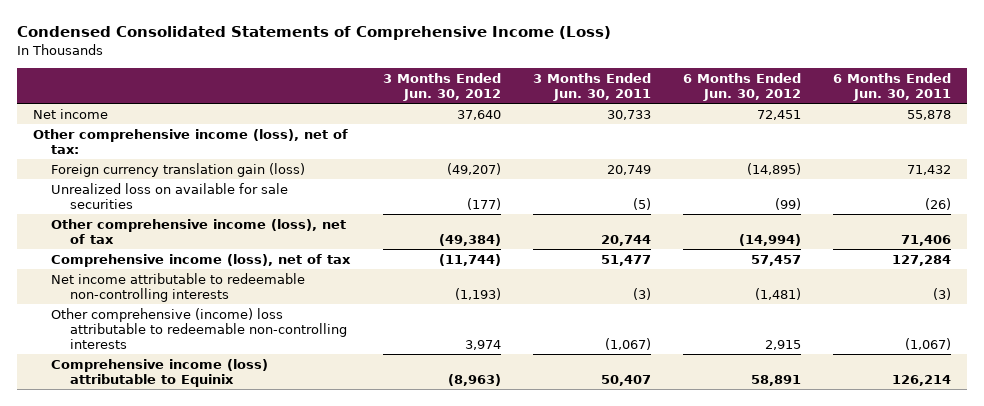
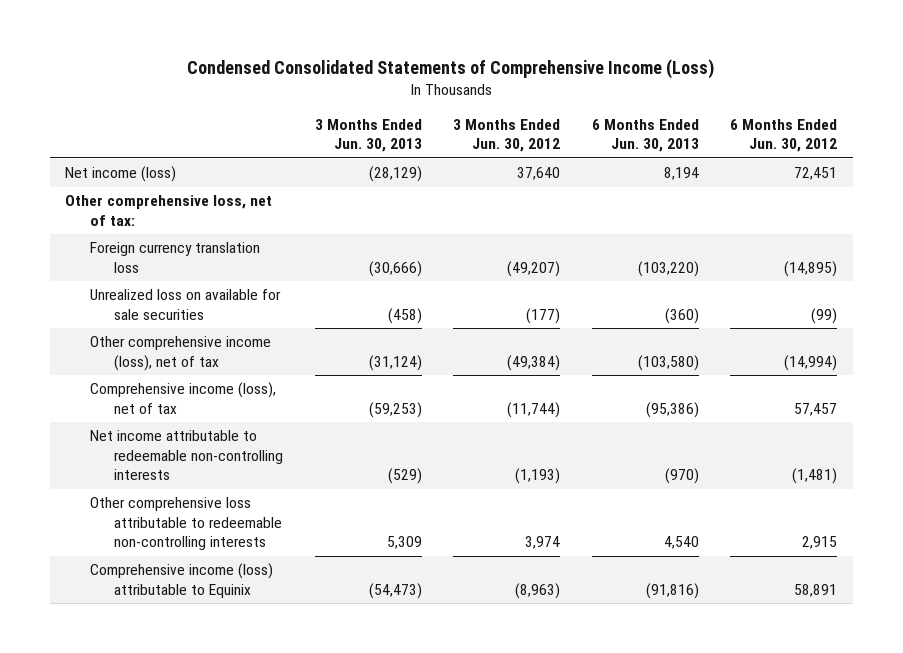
[532,72,651,101] 3 Months Ended Jun. 30, 2011 -> none
[832,72,951,101] 6 Months Ended Jun. 30, 2011 -> none
none -> [314,118,422,153] 3 Months Ended Jun. 30, 2013
none -> [591,118,699,153] 6 Months Ended Jun. 30, 2013
[33,108,109,119] Net income -> [65,166,177,183] Net income (loss)
[33,128,349,154] Other comprehensive income (loss), net of tax: -> [65,195,273,226] Other comprehensive loss, net of tax:
[51,162,306,177] Foreign currency translation gain (loss) -> [89,242,260,273] Foreign currency translation loss
[51,307,347,350] Other comprehensive (income) loss attributable to redeemable non-controlling interests -> [89,497,282,551] Other comprehensive loss attributable to redeemable non-controlling interests

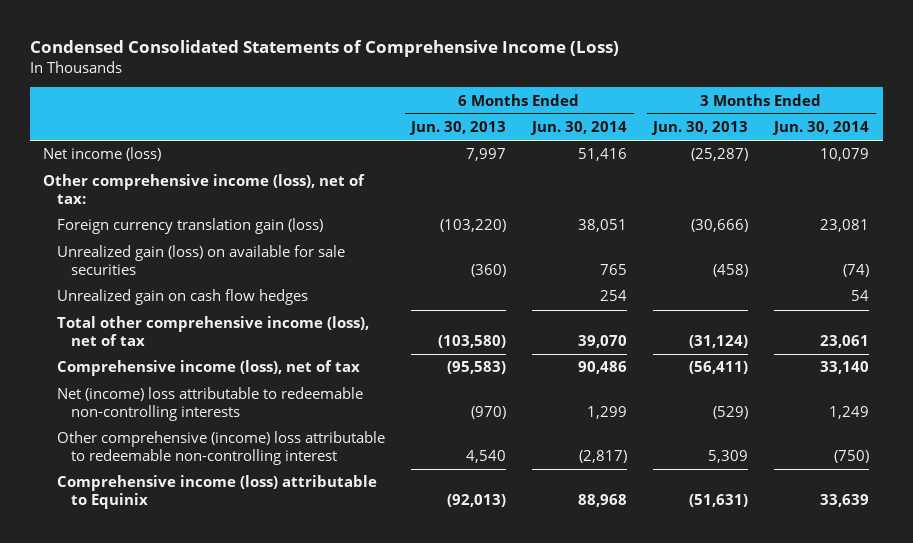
[453,118,561,153] 3 Months Ended Jun. 30, 2012 -> none
[730,118,838,153] 6 Months Ended Jun. 30, 2012 -> none
none -> [530,121,628,136] Jun. 30, 2014
none -> [772,121,870,136] Jun. 30, 2014
[368,166,422,183] (28,129) -> [691,148,749,162] (25,287)
[663,167,699,181] 8,194 -> [466,148,507,162] 7,997
[65,195,273,226] Other comprehensive loss, net of tax: -> [43,174,366,204] Other comprehensive income (loss), net of tax:
[89,242,260,273] Foreign currency translation loss -> [57,218,324,235] Foreign currency translation gain (loss)
[89,289,281,320] Unrealized loss on available for sale securities -> [57,245,346,275] Unrealized gain (loss) on available for sale securities
none -> [57,289,309,306] Unrealized gain on cash flow hedges
[89,336,271,371] Other comprehensive income (loss), net of tax -> [57,316,370,346] Total other comprehensive income (loss), net of tax
[368,401,422,418] (59,253) -> [689,361,749,375] (56,411)
[645,401,699,418] (95,386) -> [447,361,507,375] (95,583)
[89,430,283,481] Net income attributable to redeemable non-controlling interests -> [57,387,364,421] Net (income) loss attributable to redeemable non-controlling interests
[89,497,282,551] Other comprehensive loss attributable to redeemable non-controlling interests -> [57,431,386,465] Other comprehensive (income) loss attributable to redeemable non-controlling interest
[368,582,422,599] (54,473) -> [689,493,749,507] (51,631)
[645,582,699,599] (91,816) -> [447,493,507,507] (92,013)

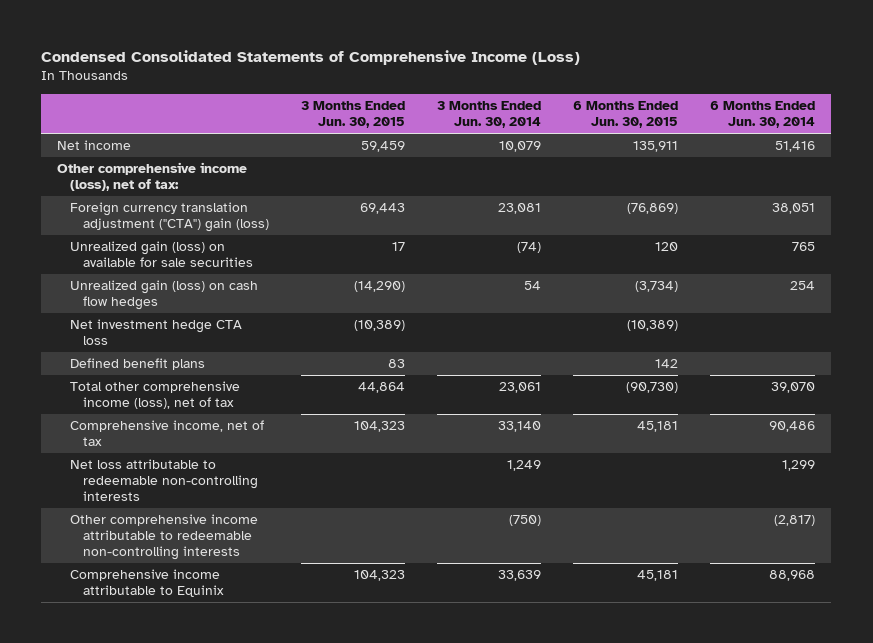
[409,121,507,136] Jun. 30, 2013 -> none
[651,121,749,136] Jun. 30, 2013 -> none
none -> [301,101,406,129] 3 Months Ended Jun. 30, 2015
none -> [573,101,679,129] 6 Months Ended Jun. 30, 2015
[43,147,162,162] Net income (loss) -> [57,140,132,151] Net income
[57,218,324,235] Foreign currency translation gain (loss) -> [70,202,270,233] Foreign currency translation adjustment ("CTA") gain (loss)
[57,289,309,306] Unrealized gain on cash flow hedges -> [70,280,259,311] Unrealized gain (loss) on cash flow hedges
none -> [70,319,243,346] Net investment hedge CTA loss
none -> [70,358,206,371] Defined benefit plans
[57,360,361,377] Comprehensive income (loss), net of tax -> [70,420,265,447] Comprehensive income, net of tax
[57,387,364,421] Net (income) loss attributable to redeemable non-controlling interests -> [70,459,259,502] Net loss attributable to redeemable non-controlling interests
[57,431,386,465] Other comprehensive (income) loss attributable to redeemable non-controlling interest -> [70,514,259,561] Other comprehensive income attributable to redeemable non-controlling interests
[57,475,378,509] Comprehensive income (loss) attributable to Equinix -> [70,569,225,598] Comprehensive income attributable to Equinix

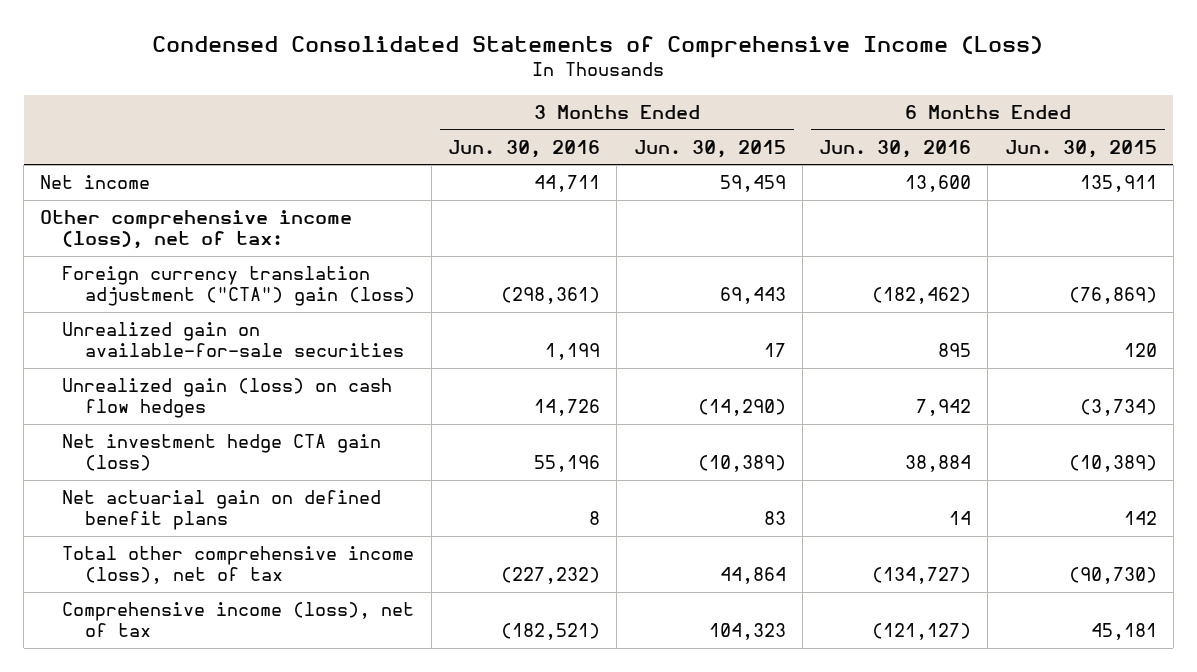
[437,101,542,129] 3 Months Ended Jun. 30, 2014 -> none
[710,101,816,129] 6 Months Ended Jun. 30, 2014 -> none
none -> [448,139,601,158] Jun. 30, 2016
none -> [819,139,972,158] Jun. 30, 2016
[70,241,254,268] Unrealized gain (loss) on available for sale securities -> [62,322,404,358] Unrealized gain on available-for-sale securities
[70,319,243,346] Net investment hedge CTA loss -> [62,434,382,472] Net investment hedge CTA gain (loss)
[70,358,206,371] Defined benefit plans -> [62,490,382,531] Net actuarial gain on defined benefit plans
[70,420,265,447] Comprehensive income, net of tax -> none
[70,459,259,502] Net loss attributable to redeemable non-controlling interests -> none
[70,514,259,561] Other comprehensive income attributable to redeemable non-controlling interests -> none
[70,569,225,598] Comprehensive income attributable to Equinix -> [62,602,415,638] Comprehensive income (loss), net of tax

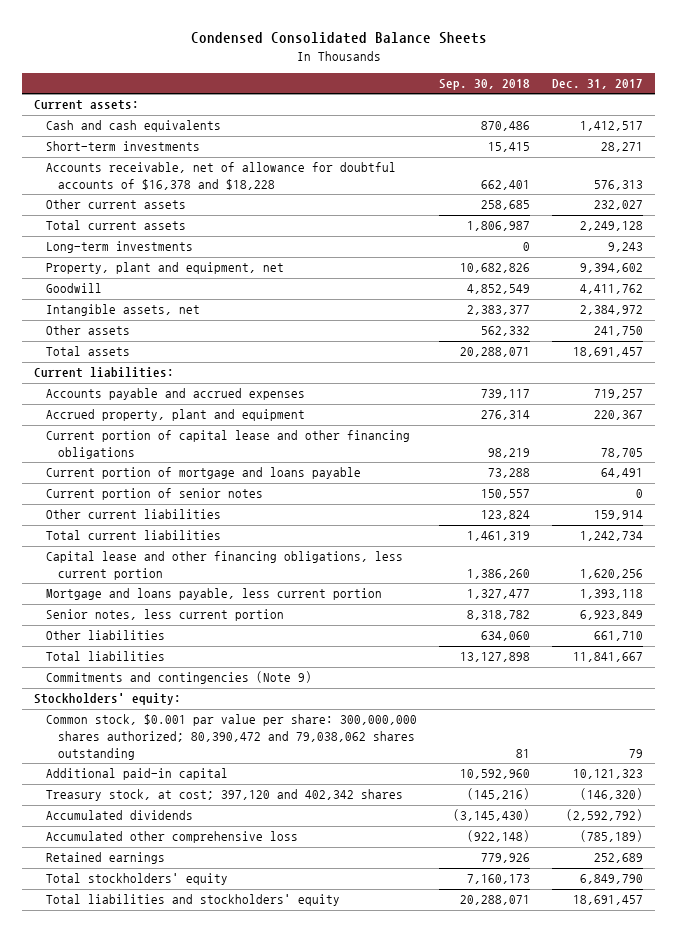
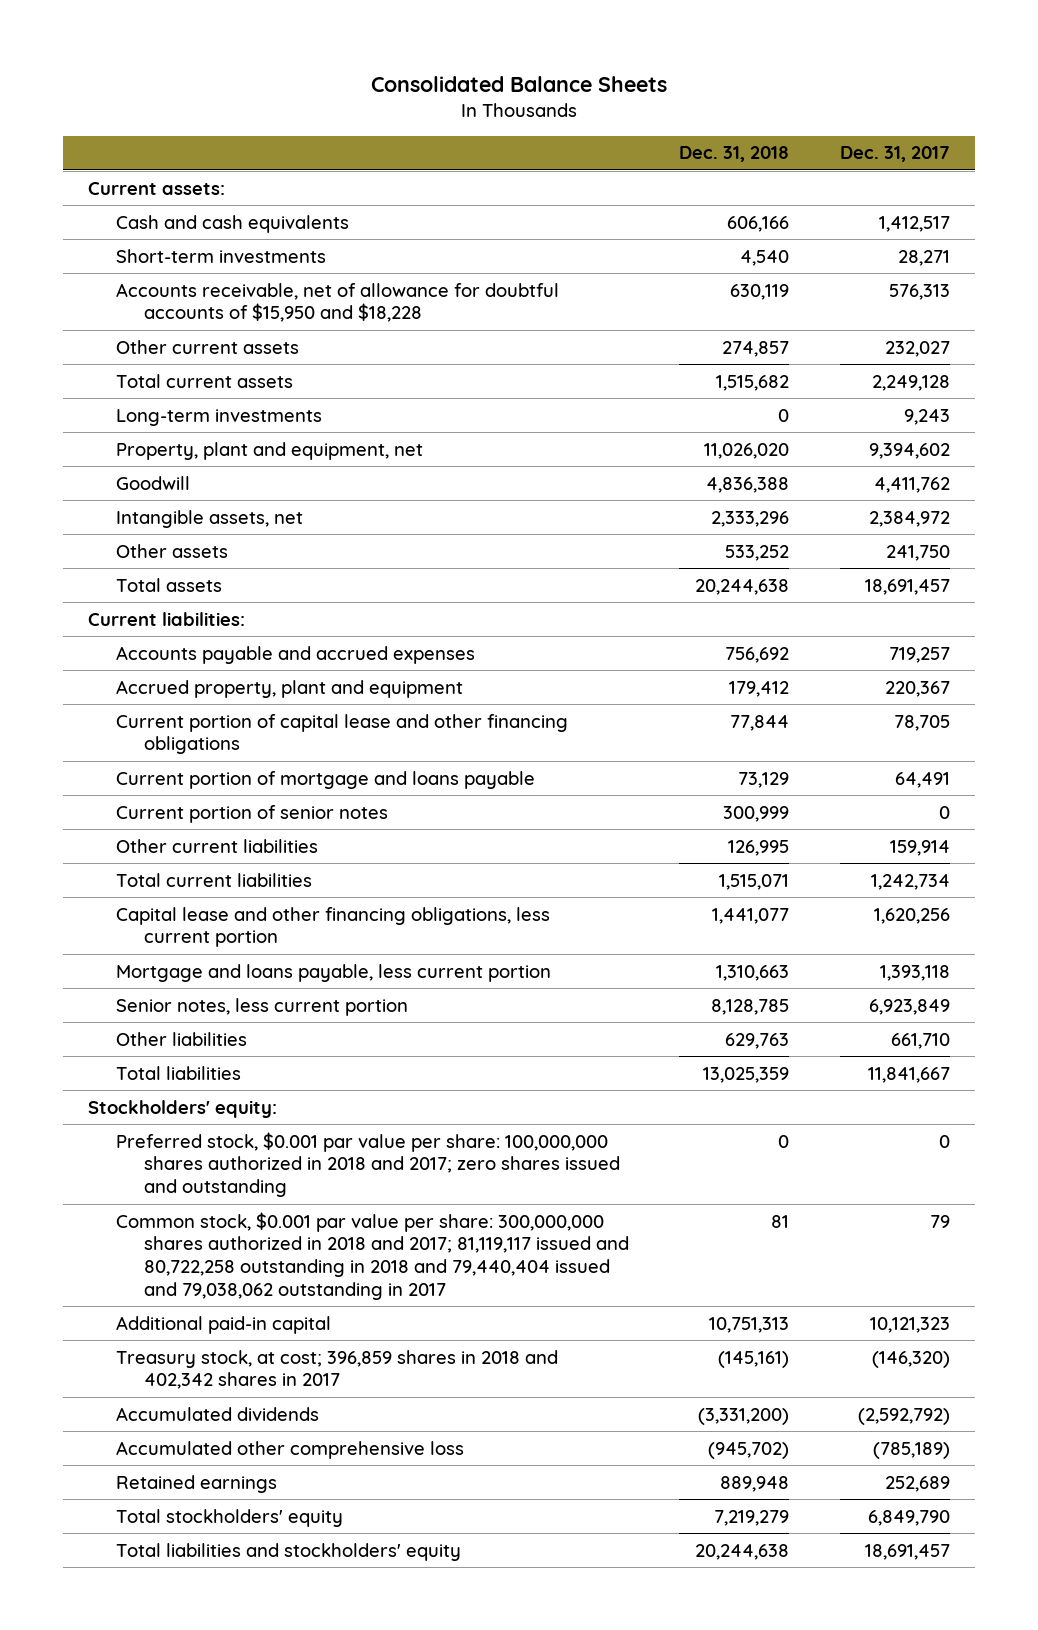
[190,32,487,45] Condensed Consolidated Balance Sheets -> [371,76,668,93] Consolidated Balance Sheets
[439,79,531,91] Sep. 30, 2018 -> none
none -> [679,146,790,163] Dec. 31, 2018
[45,162,396,191] Accounts receivable, net of allowance for doubtful accounts of $16,378 and $18,228 -> [116,282,560,323] Accounts receivable, net of allowance for doubtful accounts of $15,950 and $18,228
[45,671,312,685] Commitments and contingencies (Note 9) -> none
none -> [116,1131,620,1198] Preferred stock, $0.001 par value per share: 100,000,000 shares authorized in 2018 and 2017; zero shares issued and outstanding
[45,714,417,760] Common stock, $0.001 par value per share: 300,000,000 shares authorized; 80,390,472 and 79,038,062 shares outstanding -> [116,1211,629,1300] Common stock, $0.001 par value per share: 300,000,000 shares authorized in 2018 and 2017; 81,119,117 issued and 80,722,258 outstanding in 2018 and 79,440,404 issued and 79,038,062 outstanding in 2017
[45,789,403,802] Treasury stock, at cost; 397,120 and 402,342 shares -> [116,1349,559,1390] Treasury stock, at cost; 396,859 shares in 2018 and 402,342 shares in 2017

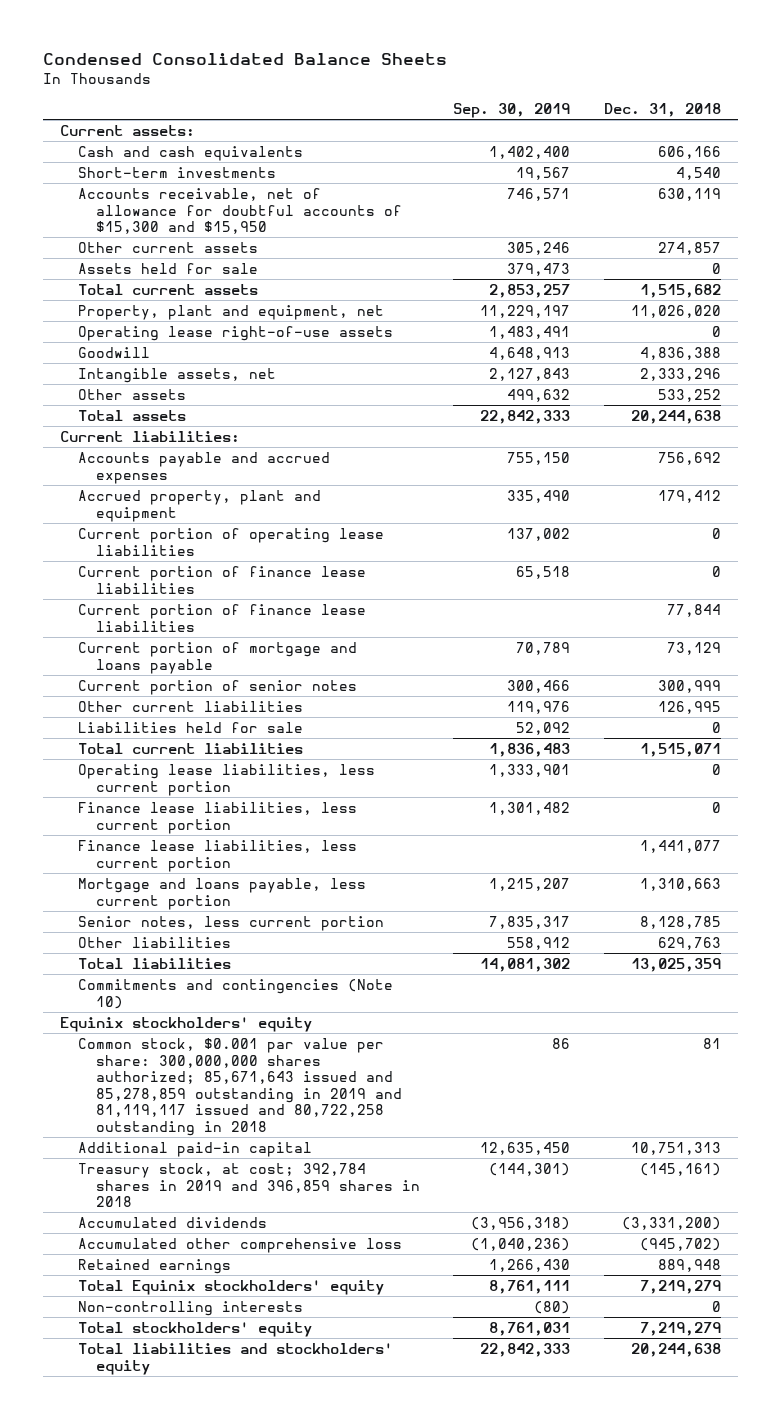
[371,76,668,93] Consolidated Balance Sheets -> [42,52,447,65] Condensed Consolidated Balance Sheets
[839,146,950,163] Dec. 31, 2017 -> none
none -> [453,102,571,118] Sep. 30, 2019
[116,282,560,323] Accounts receivable, net of allowance for doubtful accounts of $15,950 and $18,228 -> [77,187,402,235] Accounts receivable, net of allowance for doubtful accounts of $15,300 and $15,950
none -> [77,262,258,274] Assets held for sale
[116,408,323,426] Long-term investments -> none
none -> [77,325,393,341] Operating lease right-of-use assets
none -> [77,527,384,556] Current portion of operating lease liabilities
none -> [77,565,366,594] Current portion of finance lease liabilities
[116,713,569,755] Current portion of capital lease and other financing obligations -> [77,603,366,632] Current portion of finance lease liabilities
none -> [77,721,303,733] Liabilities held for sale
none -> [77,763,375,796] Operating lease liabilities, less current portion
none -> [77,801,357,834] Finance lease liabilities, less current portion
[116,906,551,948] Capital lease and other financing obligations, less current portion -> [77,839,357,872] Finance lease liabilities, less current portion
[116,1131,620,1198] Preferred stock, $0.001 par value per share: 100,000,000 shares authorized in 2018 and 2017; zero shares issued and outstanding -> none
none -> [77,978,393,1009] Commitments and contingencies (Note 10)
[88,1099,278,1118] Stockholders' equity: -> [59,1016,312,1032] Equinix stockholders' equity
[116,1211,629,1300] Common stock, $0.001 par value per share: 300,000,000 shares authorized in 2018 and 2017; 81,119,117 issued and 80,722,258 outstanding in 2018 and 79,440,404 issued and 79,038,062 outstanding in 2017 -> [77,1037,402,1136] Common stock, $0.001 par value per share: 300,000,000 shares authorized; 85,671,643 issued and 85,278,859 outstanding in 2019 and 81,119,117 issued and 80,722,258 outstanding in 2018
[116,1349,559,1390] Treasury stock, at cost; 396,859 shares in 2018 and 402,342 shares in 2017 -> [77,1162,420,1208] Treasury stock, at cost; 392,784 shares in 2019 and 396,859 shares in 2018
none -> [77,1279,384,1295] Total Equinix stockholders' equity
none -> [77,1300,303,1316] Non-controlling interests

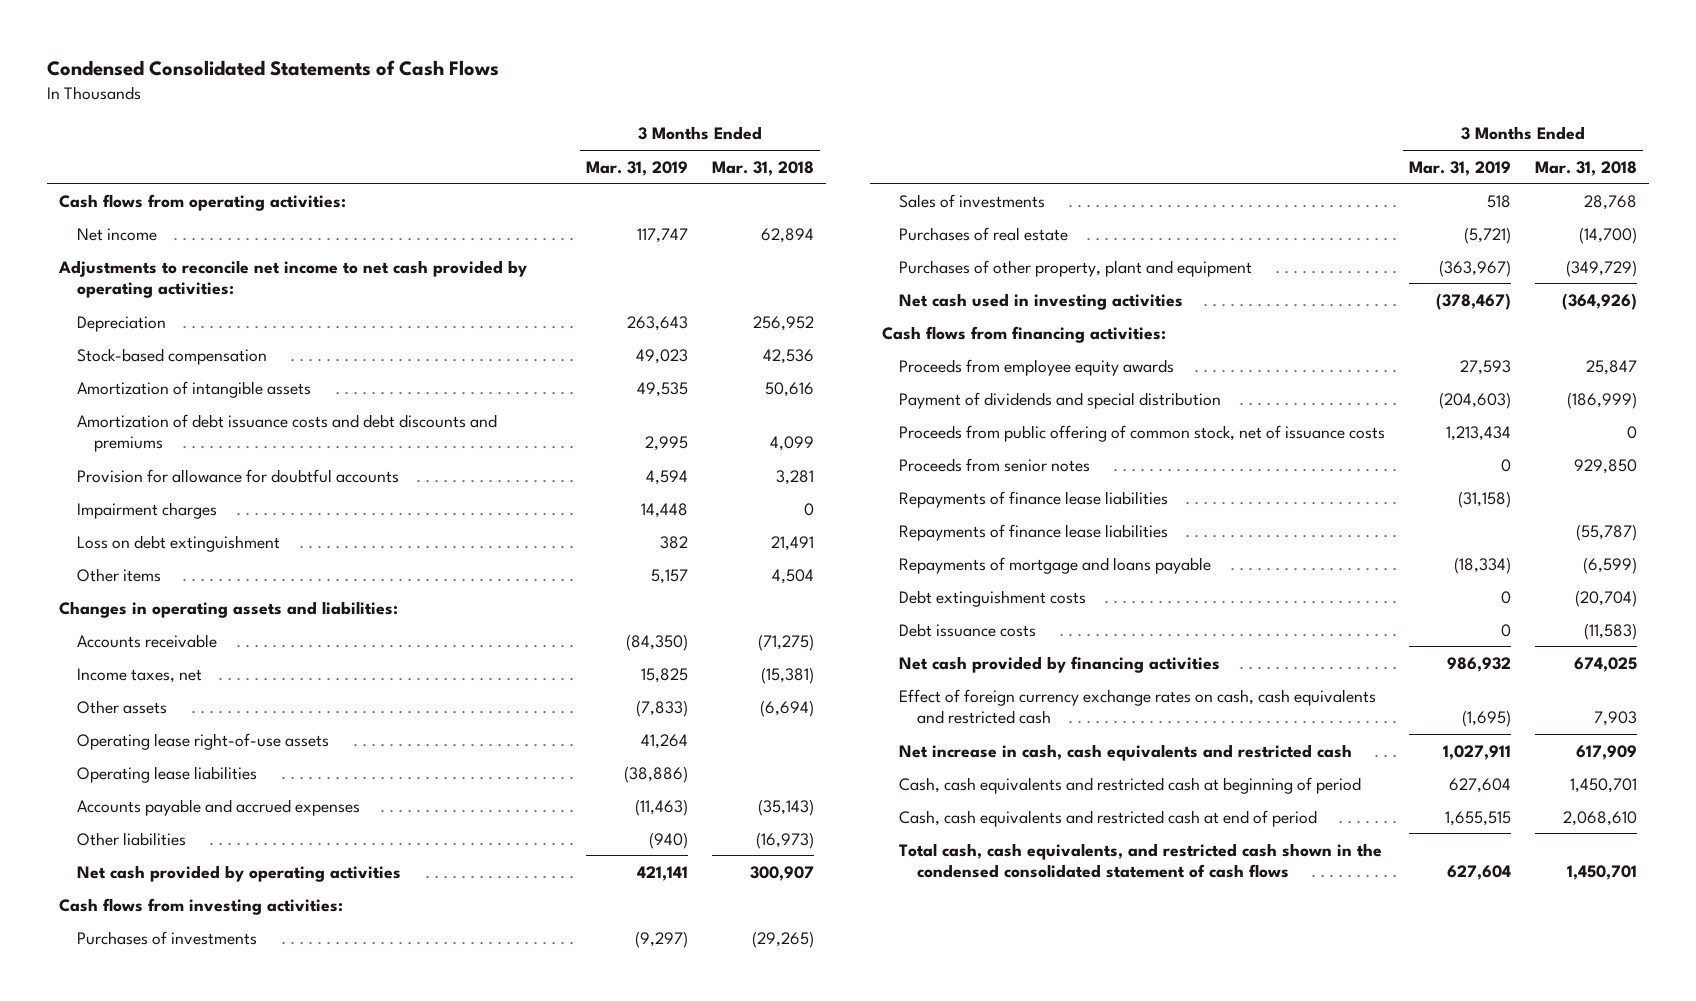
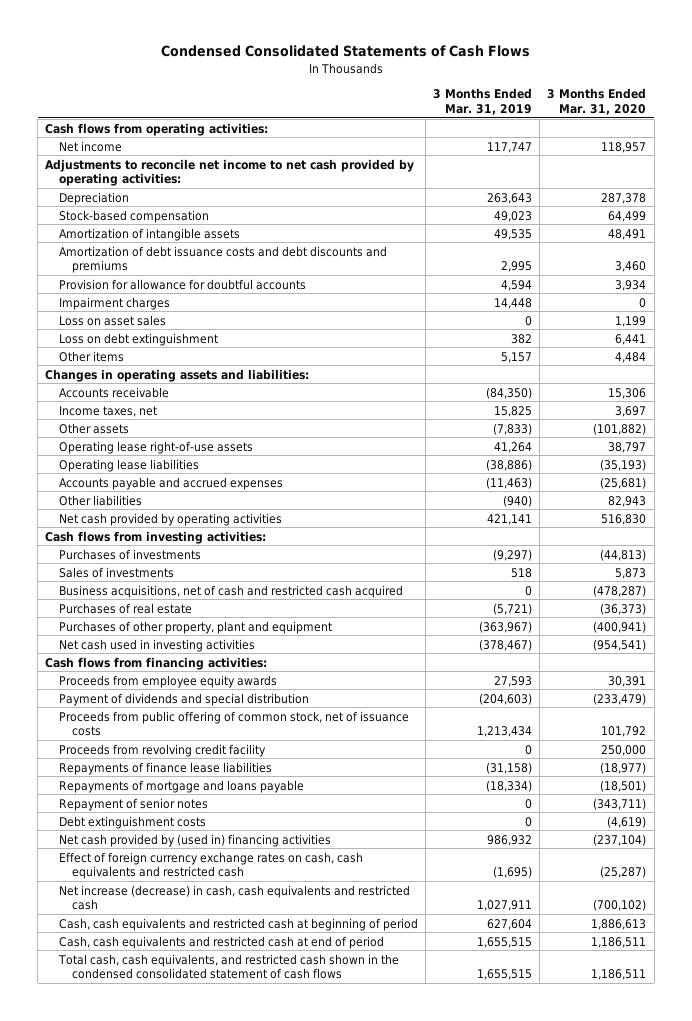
[711,160,814,176] Mar. 31, 2018 -> none
none -> [547,88,647,116] 3 Months Ended Mar. 31, 2020
none -> [58,314,166,326] Loss on asset sales
none -> [58,584,403,598] Business acquisitions, net of cash and restricted cash acquired
[899,457,1091,472] Proceeds from senior notes -> none
none -> [58,743,266,757] Proceeds from revolving credit facility
[899,523,1169,541] Repayments of finance lease liabilities -> none
none -> [58,797,208,811] Repayment of senior notes
[899,622,1037,637] Debt issuance costs -> none
[899,655,1221,673] Net cash provided by financing activities -> [58,833,331,847] Net cash provided by (used in) financing activities
[899,743,1353,761] Net increase in cash, cash equivalents and restricted cash -> [58,884,410,911] Net increase (decrease) in cash, cash equivalents and restricted cash
[1447,865,1512,881] 627,604 -> [477,969,533,981] 1,655,515

